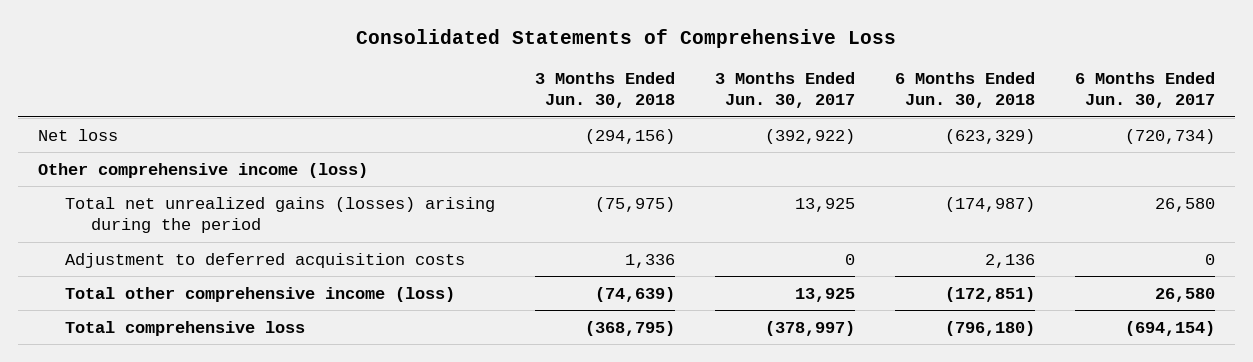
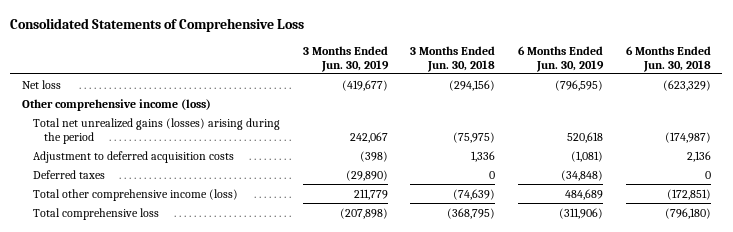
[714,71,855,109] 3 Months Ended Jun. 30, 2017 -> none
[1074,71,1215,109] 6 Months Ended Jun. 30, 2017 -> none
none -> [302,45,389,72] 3 Months Ended Jun. 30, 2019
none -> [518,45,605,72] 6 Months Ended Jun. 30, 2019
none -> [33,169,106,179] Deferred taxes

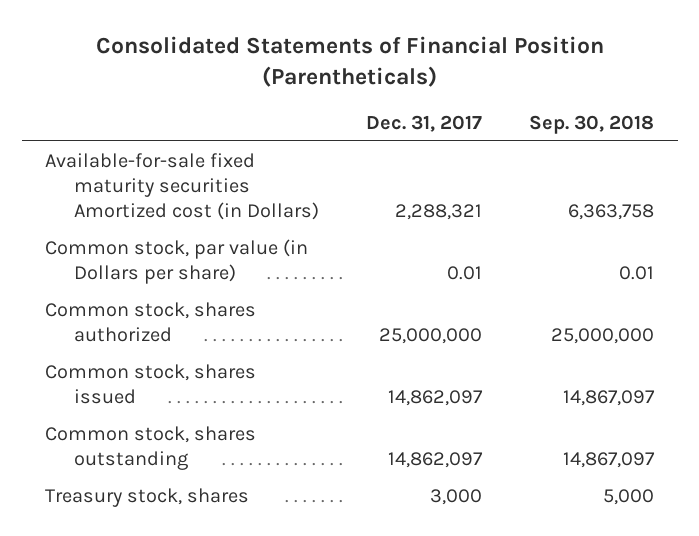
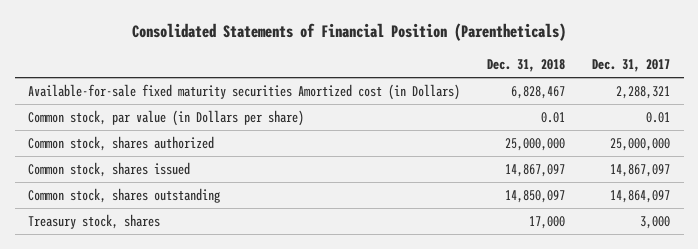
[529,114,655,134] Sep. 30, 2018 -> none
none -> [487,58,566,72] Dec. 31, 2018
[388,389,484,406] 14,862,097 -> [610,164,671,178] 14,867,097
[388,451,484,468] 14,862,097 -> [610,190,671,204] 14,864,097

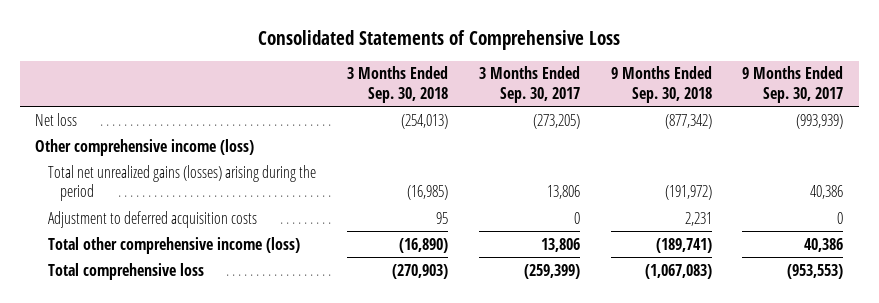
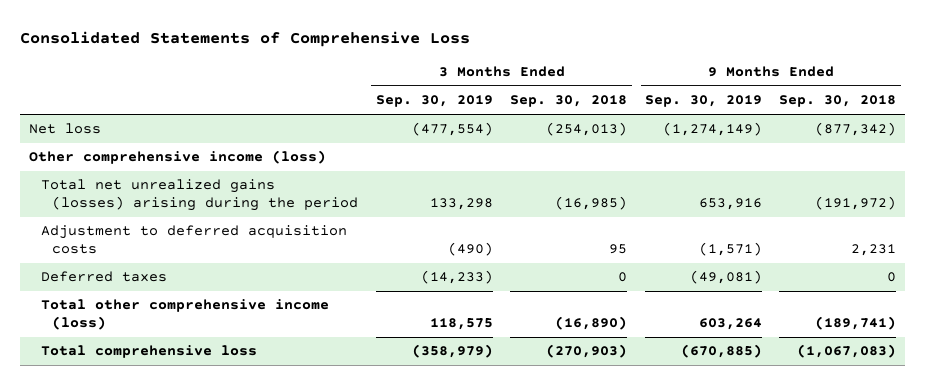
[478,66,580,103] 3 Months Ended Sep. 30, 2017 -> none
[742,66,844,103] 9 Months Ended Sep. 30, 2017 -> none
none -> [375,95,493,108] Sep. 30, 2019
none -> [644,95,762,108] Sep. 30, 2019
none -> [40,271,167,283] Deferred taxes

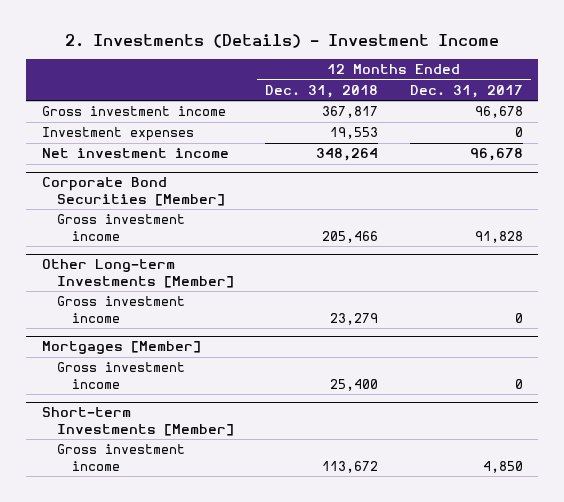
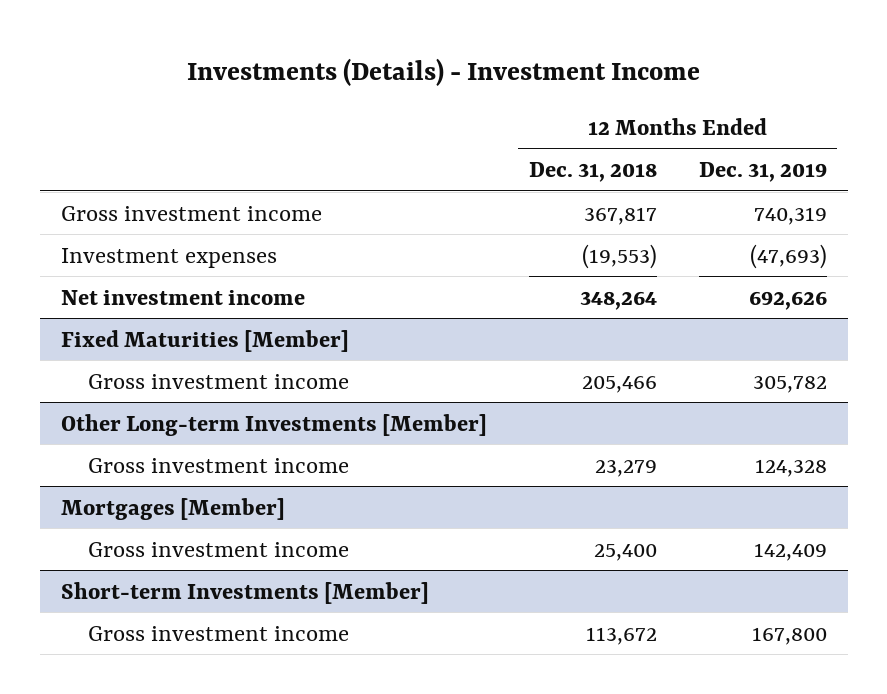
[65,33,500,48] 2. Investments (Details) - Investment Income -> [186,58,700,87] Investments (Details) - Investment Income
[409,84,523,98] Dec. 31, 2017 -> none
none -> [698,162,827,183] Dec. 31, 2019
[330,127,379,140] 19,553 -> [581,243,657,269] (19,553)
[41,177,225,206] Corporate Bond Securities [Member] -> none
none -> [60,329,349,352] Fixed Maturities [Member]

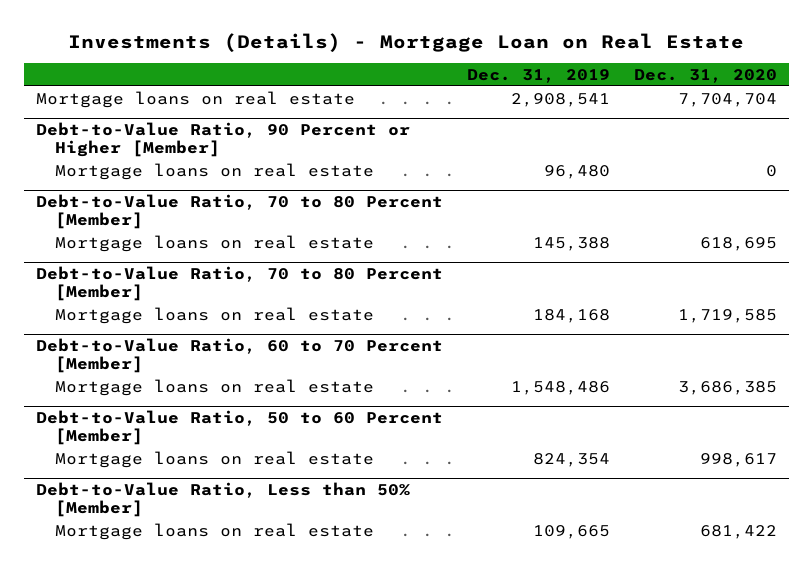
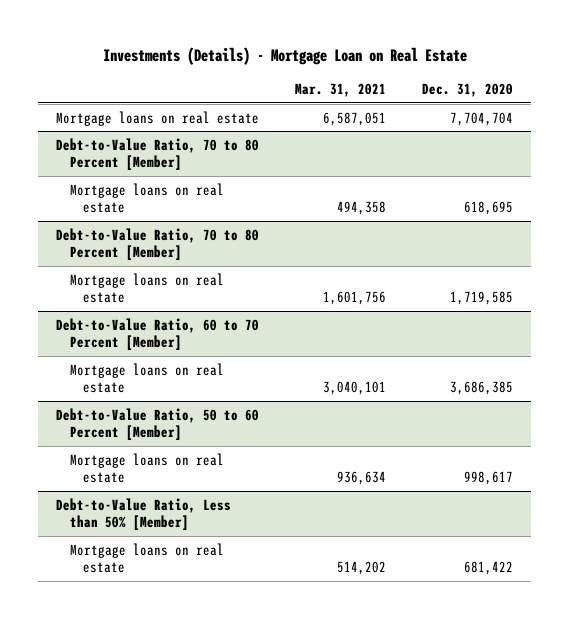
[466,68,610,83] Dec. 31, 2019 -> none
none -> [295,83,387,98] Mar. 31, 2021
[35,121,410,157] Debt-to-Value Ratio, 90 Percent or Higher [Member] -> none
[54,162,374,180] Mortgage loans on real estate -> none

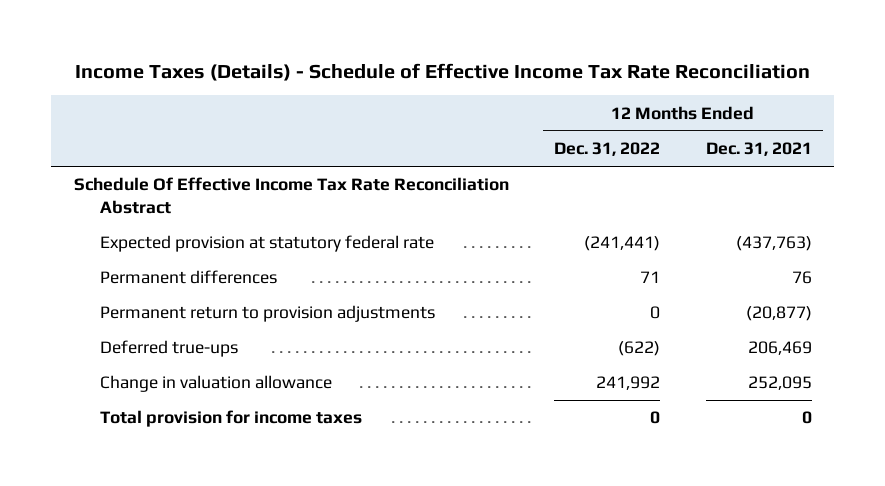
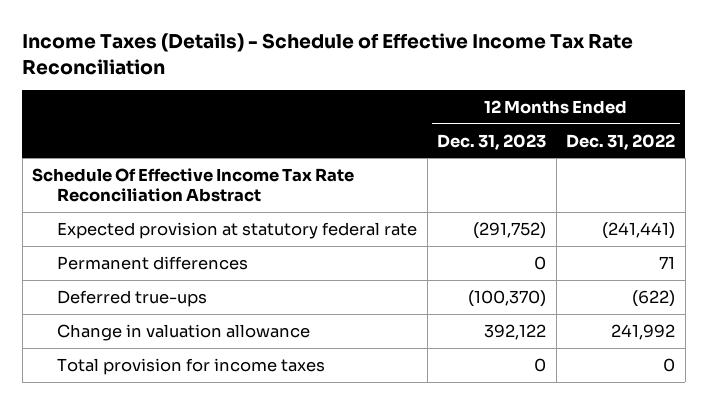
[705,142,812,157] Dec. 31, 2021 -> none
none -> [437,133,547,150] Dec. 31, 2023
[100,305,436,323] Permanent return to provision adjustments -> none

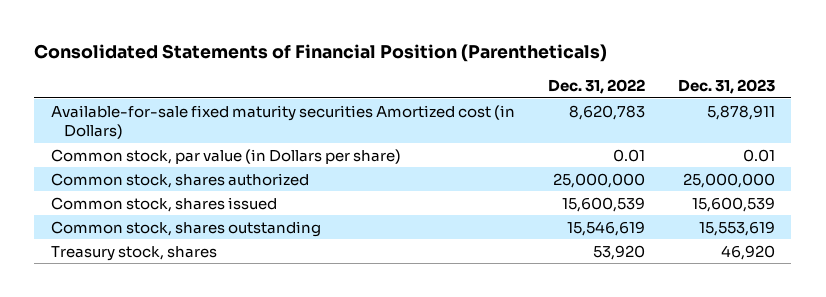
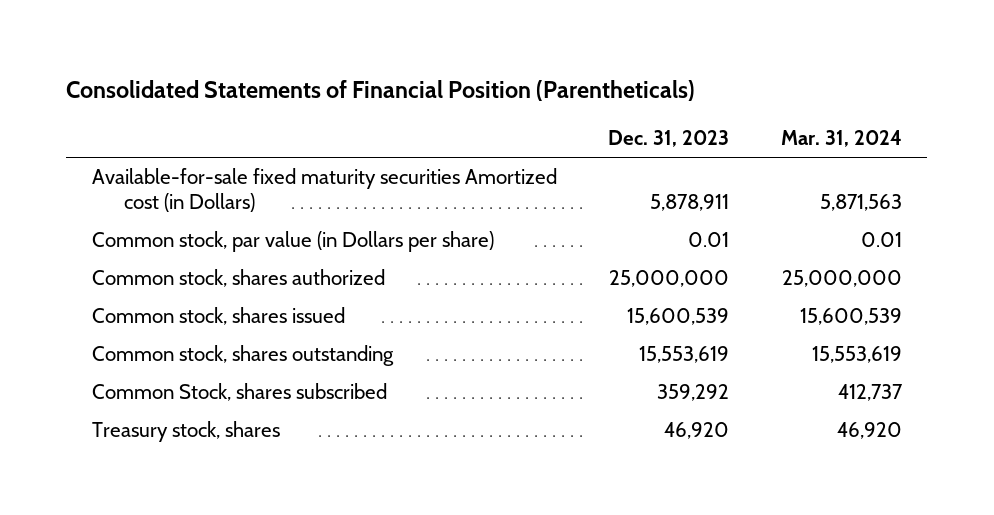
[547,78,645,94] Dec. 31, 2022 -> none
none -> [780,130,902,148] Mar. 31, 2024
none -> [92,383,388,402] Common Stock, shares subscribed

